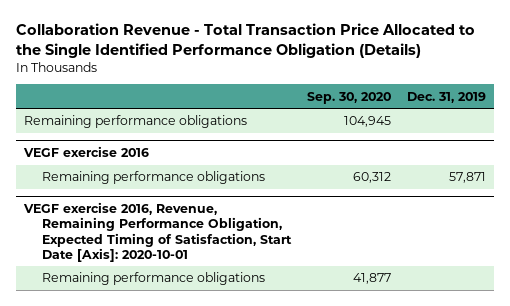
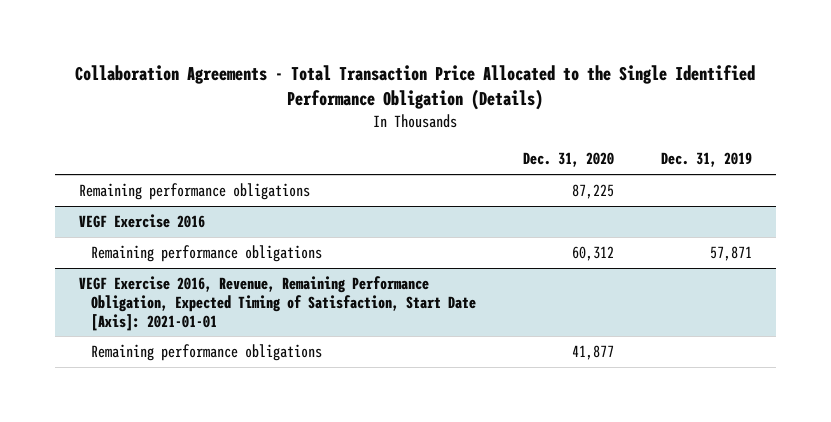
[15,23,475,58] Collaboration Revenue - Total Transaction Price Allocated to the Single Identified Performance Obligation (Details) -> [75,65,756,111] Collaboration Agreements - Total Transaction Price Allocated to the Single Identified Performance Obligation (Details)
[307,91,392,104] Sep. 30, 2020 -> none
none -> [522,152,614,168] Dec. 31, 2020
[22,146,149,158] VEGF exercise 2016 -> [78,213,205,228] VEGF Exercise 2016
[22,202,293,262] VEGF exercise 2016, Revenue, Remaining Performance Obligation, Expected Timing of Satisfaction, Start Date [Axis]: 2020-10-01 -> [78,275,476,331] VEGF Exercise 2016, Revenue, Remaining Performance Obligation, Expected Timing of Satisfaction, Start Date [Axis]: 2021-01-01

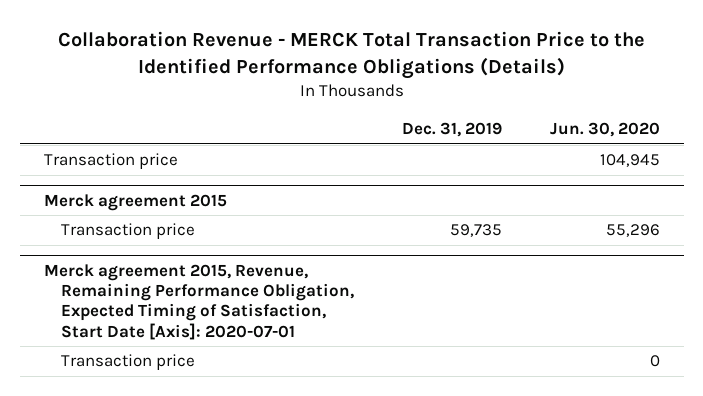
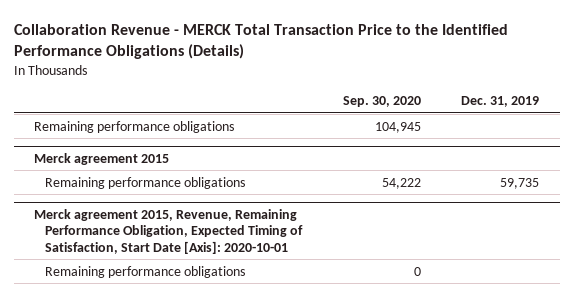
[549,121,660,137] Jun. 30, 2020 -> none
none -> [342,96,421,108] Sep. 30, 2020
[43,153,178,170] Transaction price -> [34,120,235,133] Remaining performance obligations
[61,223,196,240] Transaction price -> [44,176,245,189] Remaining performance obligations
[43,263,355,340] Merck agreement 2015, Revenue, Remaining Performance Obligation, Expected Timing of Satisfaction, Start Date [Axis]: 2020-07-01 -> [34,208,303,254] Merck agreement 2015, Revenue, Remaining Performance Obligation, Expected Timing of Satisfaction, Start Date [Axis]: 2020-10-01
[61,354,196,371] Transaction price -> [44,265,245,278] Remaining performance obligations

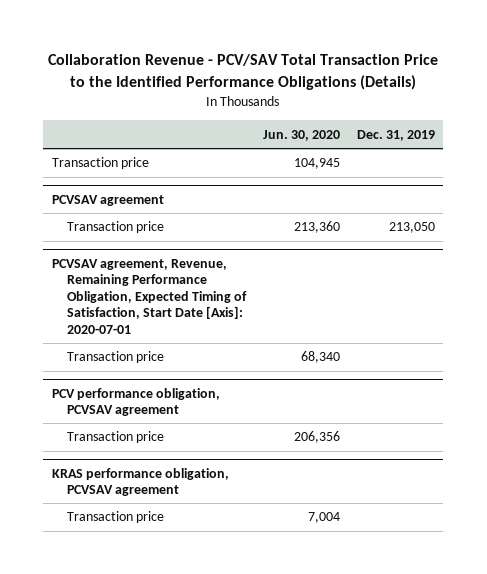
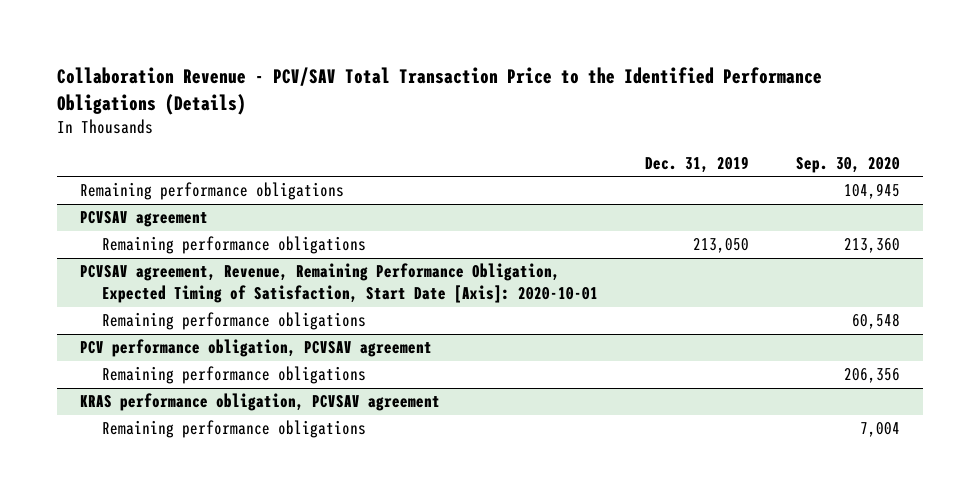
[263,129,341,141] Jun. 30, 2020 -> none
none -> [795,157,900,174] Sep. 30, 2020
[51,157,149,170] Transaction price -> [80,182,345,201] Remaining performance obligations
[67,221,165,234] Transaction price -> [102,236,367,255] Remaining performance obligations
[51,258,248,334] PCVSAV agreement, Revenue, Remaining Performance Obligation, Expected Timing of Satisfaction, Start Date [Axis]: 2020-07-01 -> [80,263,599,304] PCVSAV agreement, Revenue, Remaining Performance Obligation, Expected Timing of Satisfaction, Start Date [Axis]: 2020-10-01
[67,351,165,364] Transaction price -> [102,312,367,331] Remaining performance obligations
[67,431,165,444] Transaction price -> [102,366,367,385] Remaining performance obligations
[67,511,165,524] Transaction price -> [102,420,367,439] Remaining performance obligations

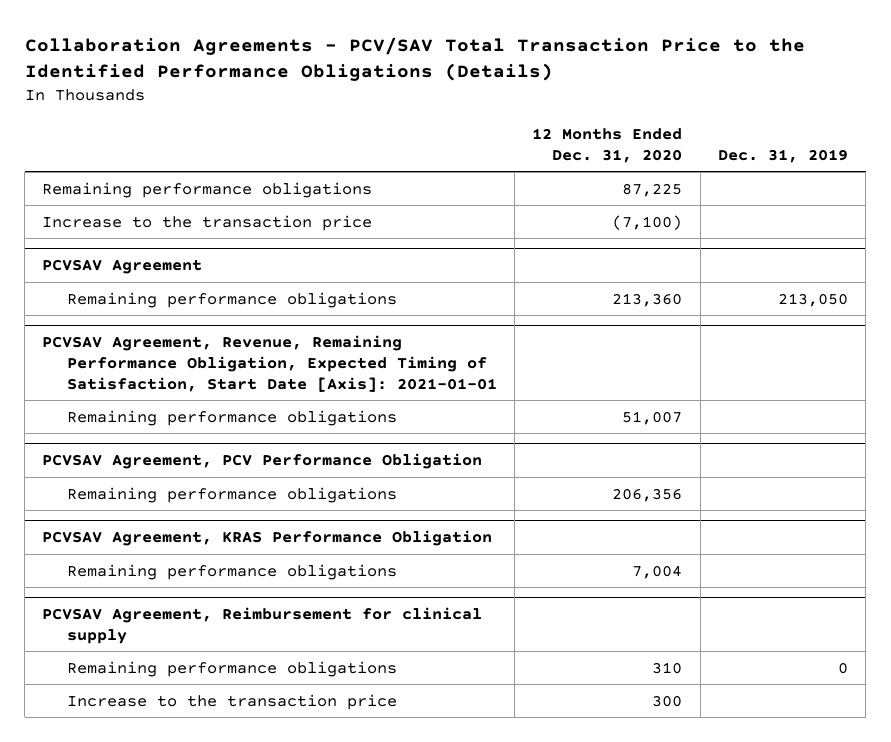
[56,67,822,115] Collaboration Revenue - PCV/SAV Total Transaction Price to the Identified Performance Obligations (Details) -> [24,36,805,82] Collaboration Agreements - PCV/SAV Total Transaction Price to the Identified Performance Obligations (Details)
[795,157,900,174] Sep. 30, 2020 -> none
none -> [532,127,683,163] 12 Months Ended Dec. 31, 2020
none -> [42,214,373,231] Increase to the transaction price
[80,211,209,228] PCVSAV agreement -> [42,258,203,274] PCVSAV Agreement
[80,263,599,304] PCVSAV agreement, Revenue, Remaining Performance Obligation, Expected Timing of Satisfaction, Start Date [Axis]: 2020-10-01 -> [42,334,497,392] PCVSAV Agreement, Revenue, Remaining Performance Obligation, Expected Timing of Satisfaction, Start Date [Axis]: 2021-01-01
[80,339,433,358] PCV performance obligation, PCVSAV agreement -> [42,452,483,469] PCVSAV Agreement, PCV Performance Obligation
[80,393,441,412] KRAS performance obligation, PCVSAV agreement -> [42,529,493,546] PCVSAV Agreement, KRAS Performance Obligation
none -> [42,606,483,644] PCVSAV Agreement, Reimbursement for clinical supply
none -> [66,660,397,677] Remaining performance obligations
none -> [66,693,397,710] Increase to the transaction price

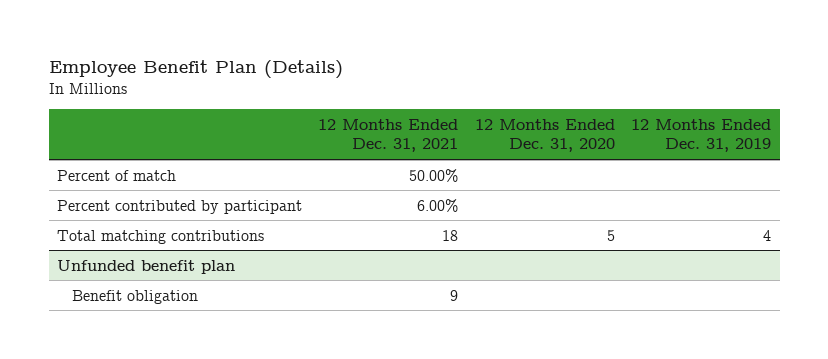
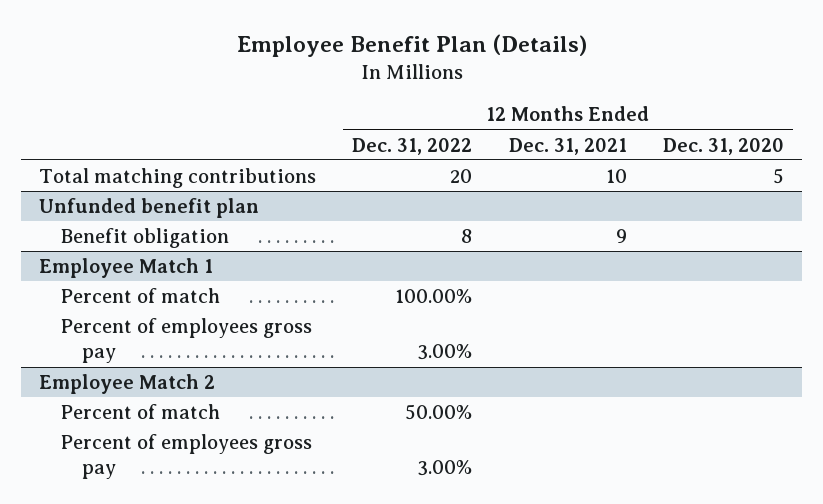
[631,118,772,153] 12 Months Ended Dec. 31, 2019 -> none
none -> [352,137,473,155] Dec. 31, 2022
[56,169,176,181] Percent of match -> none
[56,199,302,214] Percent contributed by participant -> none
[442,229,459,241] 18 -> [605,169,627,184] 10
none -> [39,258,214,279] Employee Match 1
none -> [60,288,220,304] Percent of match
none -> [60,318,312,364] Percent of employees gross pay
none -> [39,374,216,395] Employee Match 2
none -> [60,404,220,420] Percent of match
none -> [60,434,312,480] Percent of employees gross pay

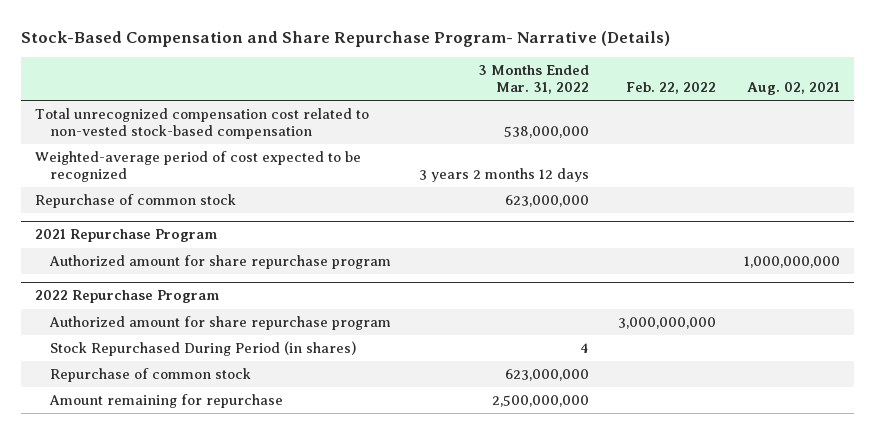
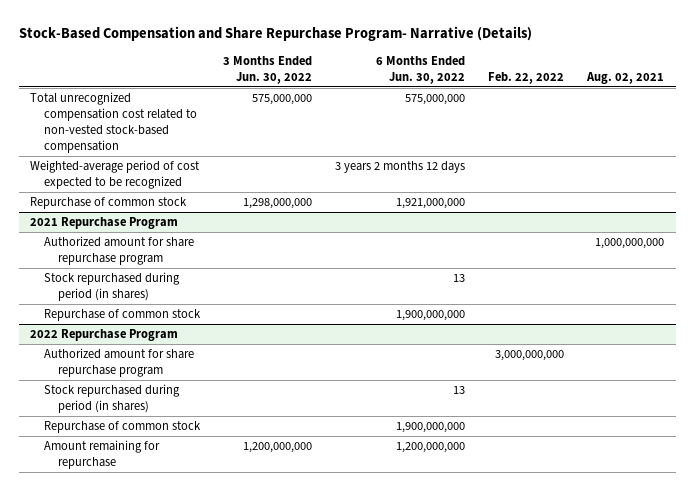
[478,65,590,94] 3 Months Ended Mar. 31, 2022 -> none
none -> [223,55,313,84] 3 Months Ended Jun. 30, 2022
none -> [376,55,466,84] 6 Months Ended Jun. 30, 2022
none -> [44,272,181,302] Stock repurchased during period (in shares)
none -> [44,309,202,322] Repurchase of common stock
[49,341,356,357] Stock Repurchased During Period (in shares) -> [44,384,181,414] Stock repurchased during period (in shares)

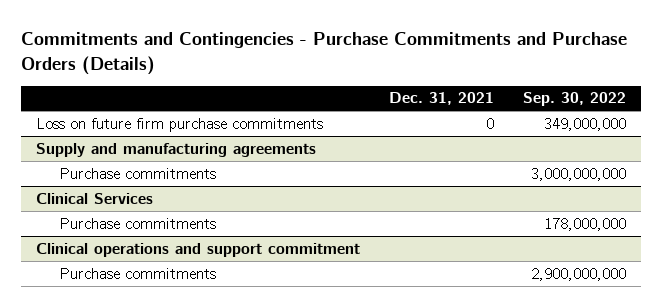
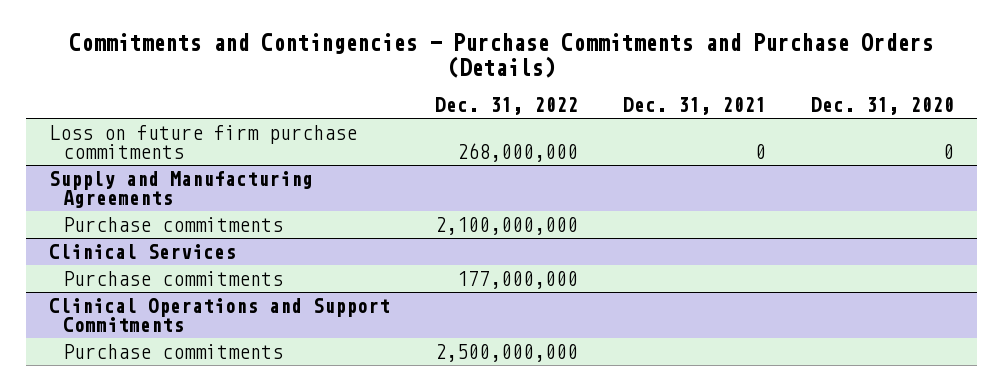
[522,92,626,107] Sep. 30, 2022 -> none
none -> [434,97,578,116] Dec. 31, 2022
none -> [811,97,955,116] Dec. 31, 2020
[35,142,316,157] Supply and manufacturing agreements -> [48,170,313,209] Supply and Manufacturing Agreements
[35,242,360,257] Clinical operations and support commitment -> [48,297,390,333] Clinical Operations and Support Commitments

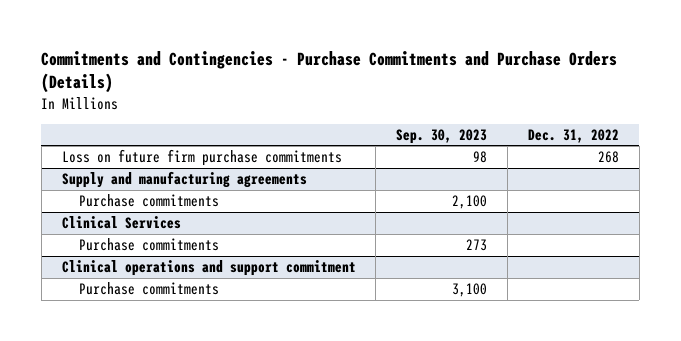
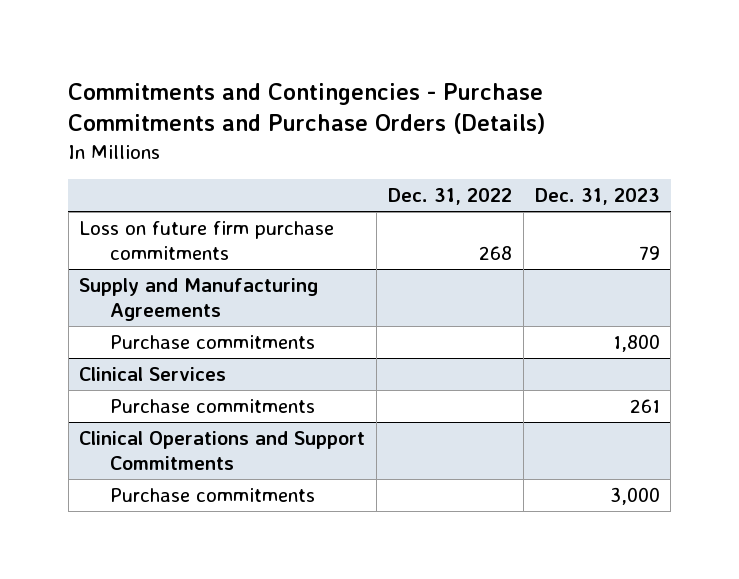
[396,128,488,144] Sep. 30, 2023 -> none
none -> [534,188,660,206] Dec. 31, 2023
[61,171,307,189] Supply and manufacturing agreements -> [79,277,319,321] Supply and Manufacturing Agreements
[61,260,356,277] Clinical operations and support commitment -> [79,430,366,470] Clinical Operations and Support Commitments

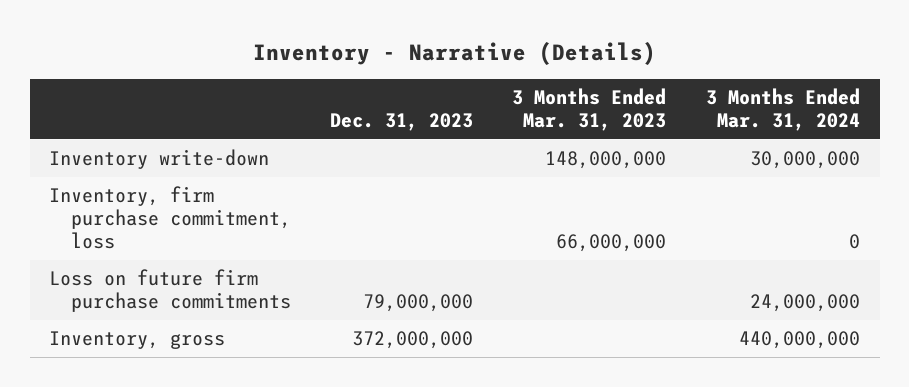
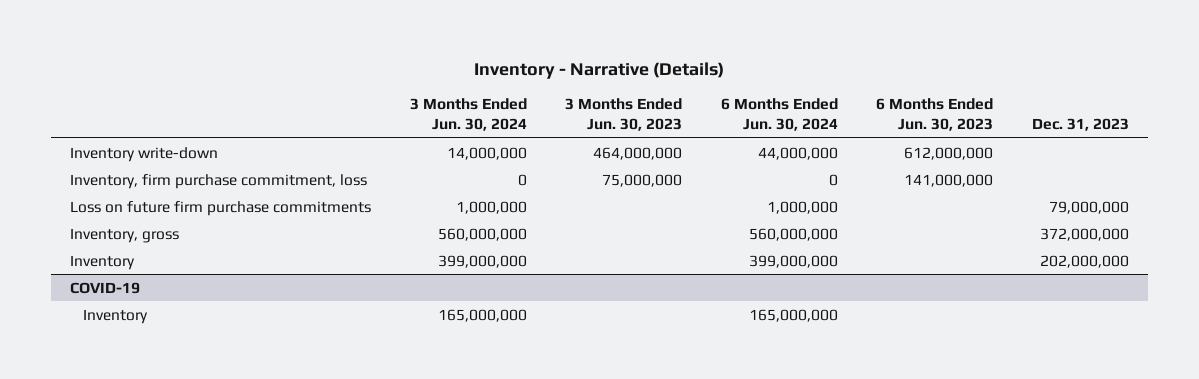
[512,88,667,132] 3 Months Ended Mar. 31, 2023 -> none
[705,88,860,132] 3 Months Ended Mar. 31, 2024 -> none
none -> [409,98,527,132] 3 Months Ended Jun. 30, 2024
none -> [565,98,683,132] 3 Months Ended Jun. 30, 2023
none -> [720,98,838,132] 6 Months Ended Jun. 30, 2024
none -> [876,98,994,132] 6 Months Ended Jun. 30, 2023
none -> [69,254,135,270] Inventory
none -> [69,281,140,294] COVID-19
none -> [82,308,148,324] Inventory

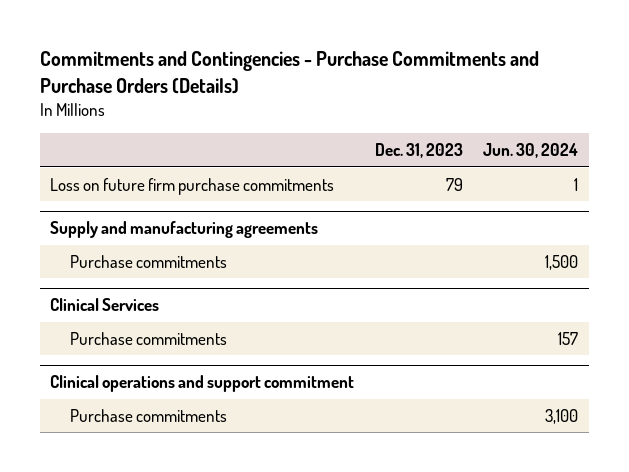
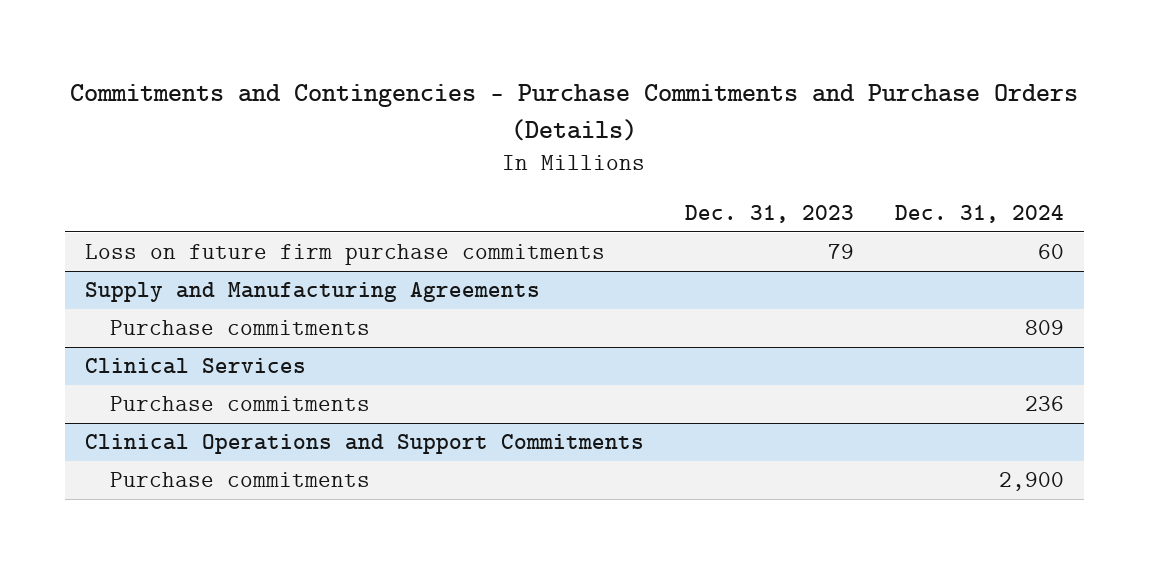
[483,143,579,159] Jun. 30, 2024 -> none
none -> [894,204,1064,223] Dec. 31, 2024
[50,221,319,239] Supply and manufacturing agreements -> [85,282,541,303] Supply and Manufacturing Agreements
[50,375,355,393] Clinical operations and support commitment -> [85,434,645,455] Clinical Operations and Support Commitments

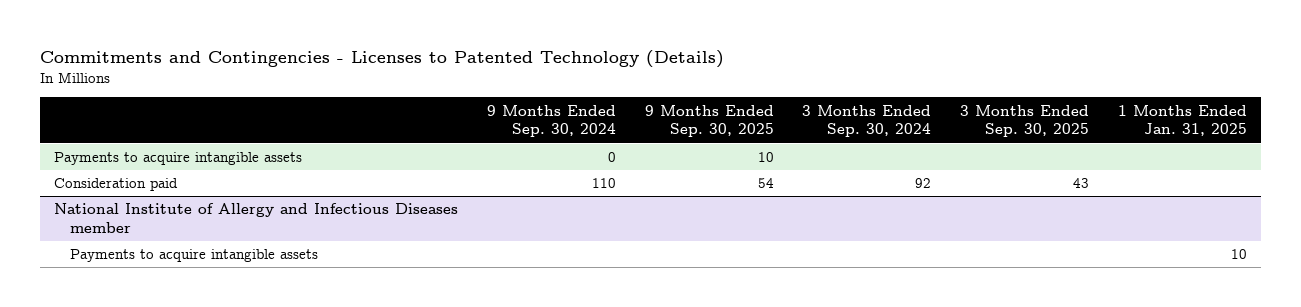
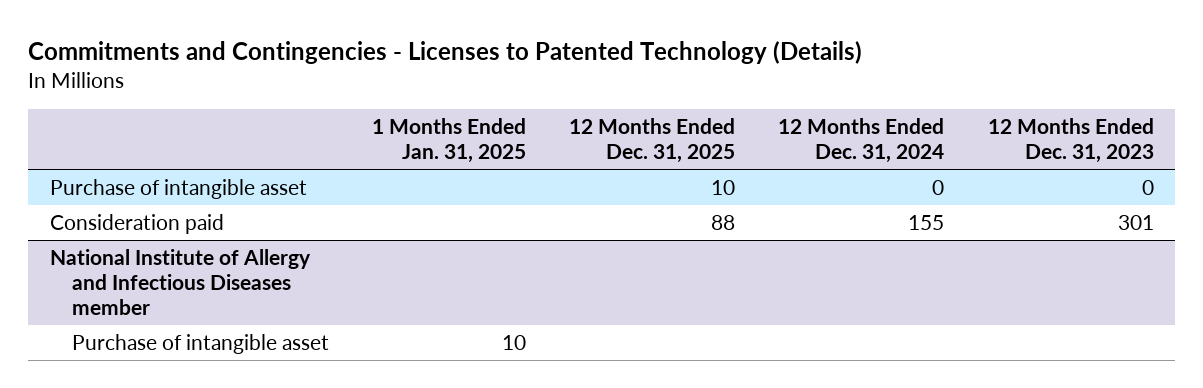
[487,104,617,138] 9 Months Ended Sep. 30, 2024 -> none
[644,104,774,138] 9 Months Ended Sep. 30, 2025 -> none
[802,104,932,138] 3 Months Ended Sep. 30, 2024 -> none
[960,104,1090,138] 3 Months Ended Sep. 30, 2025 -> none
none -> [569,118,736,164] 12 Months Ended Dec. 31, 2025
none -> [778,118,945,164] 12 Months Ended Dec. 31, 2024
none -> [987,118,1154,164] 12 Months Ended Dec. 31, 2023
[54,152,303,166] Payments to acquire intangible assets -> [49,178,307,199] Purchase of intangible asset
[69,249,318,263] Payments to acquire intangible assets -> [71,333,329,354] Purchase of intangible asset

